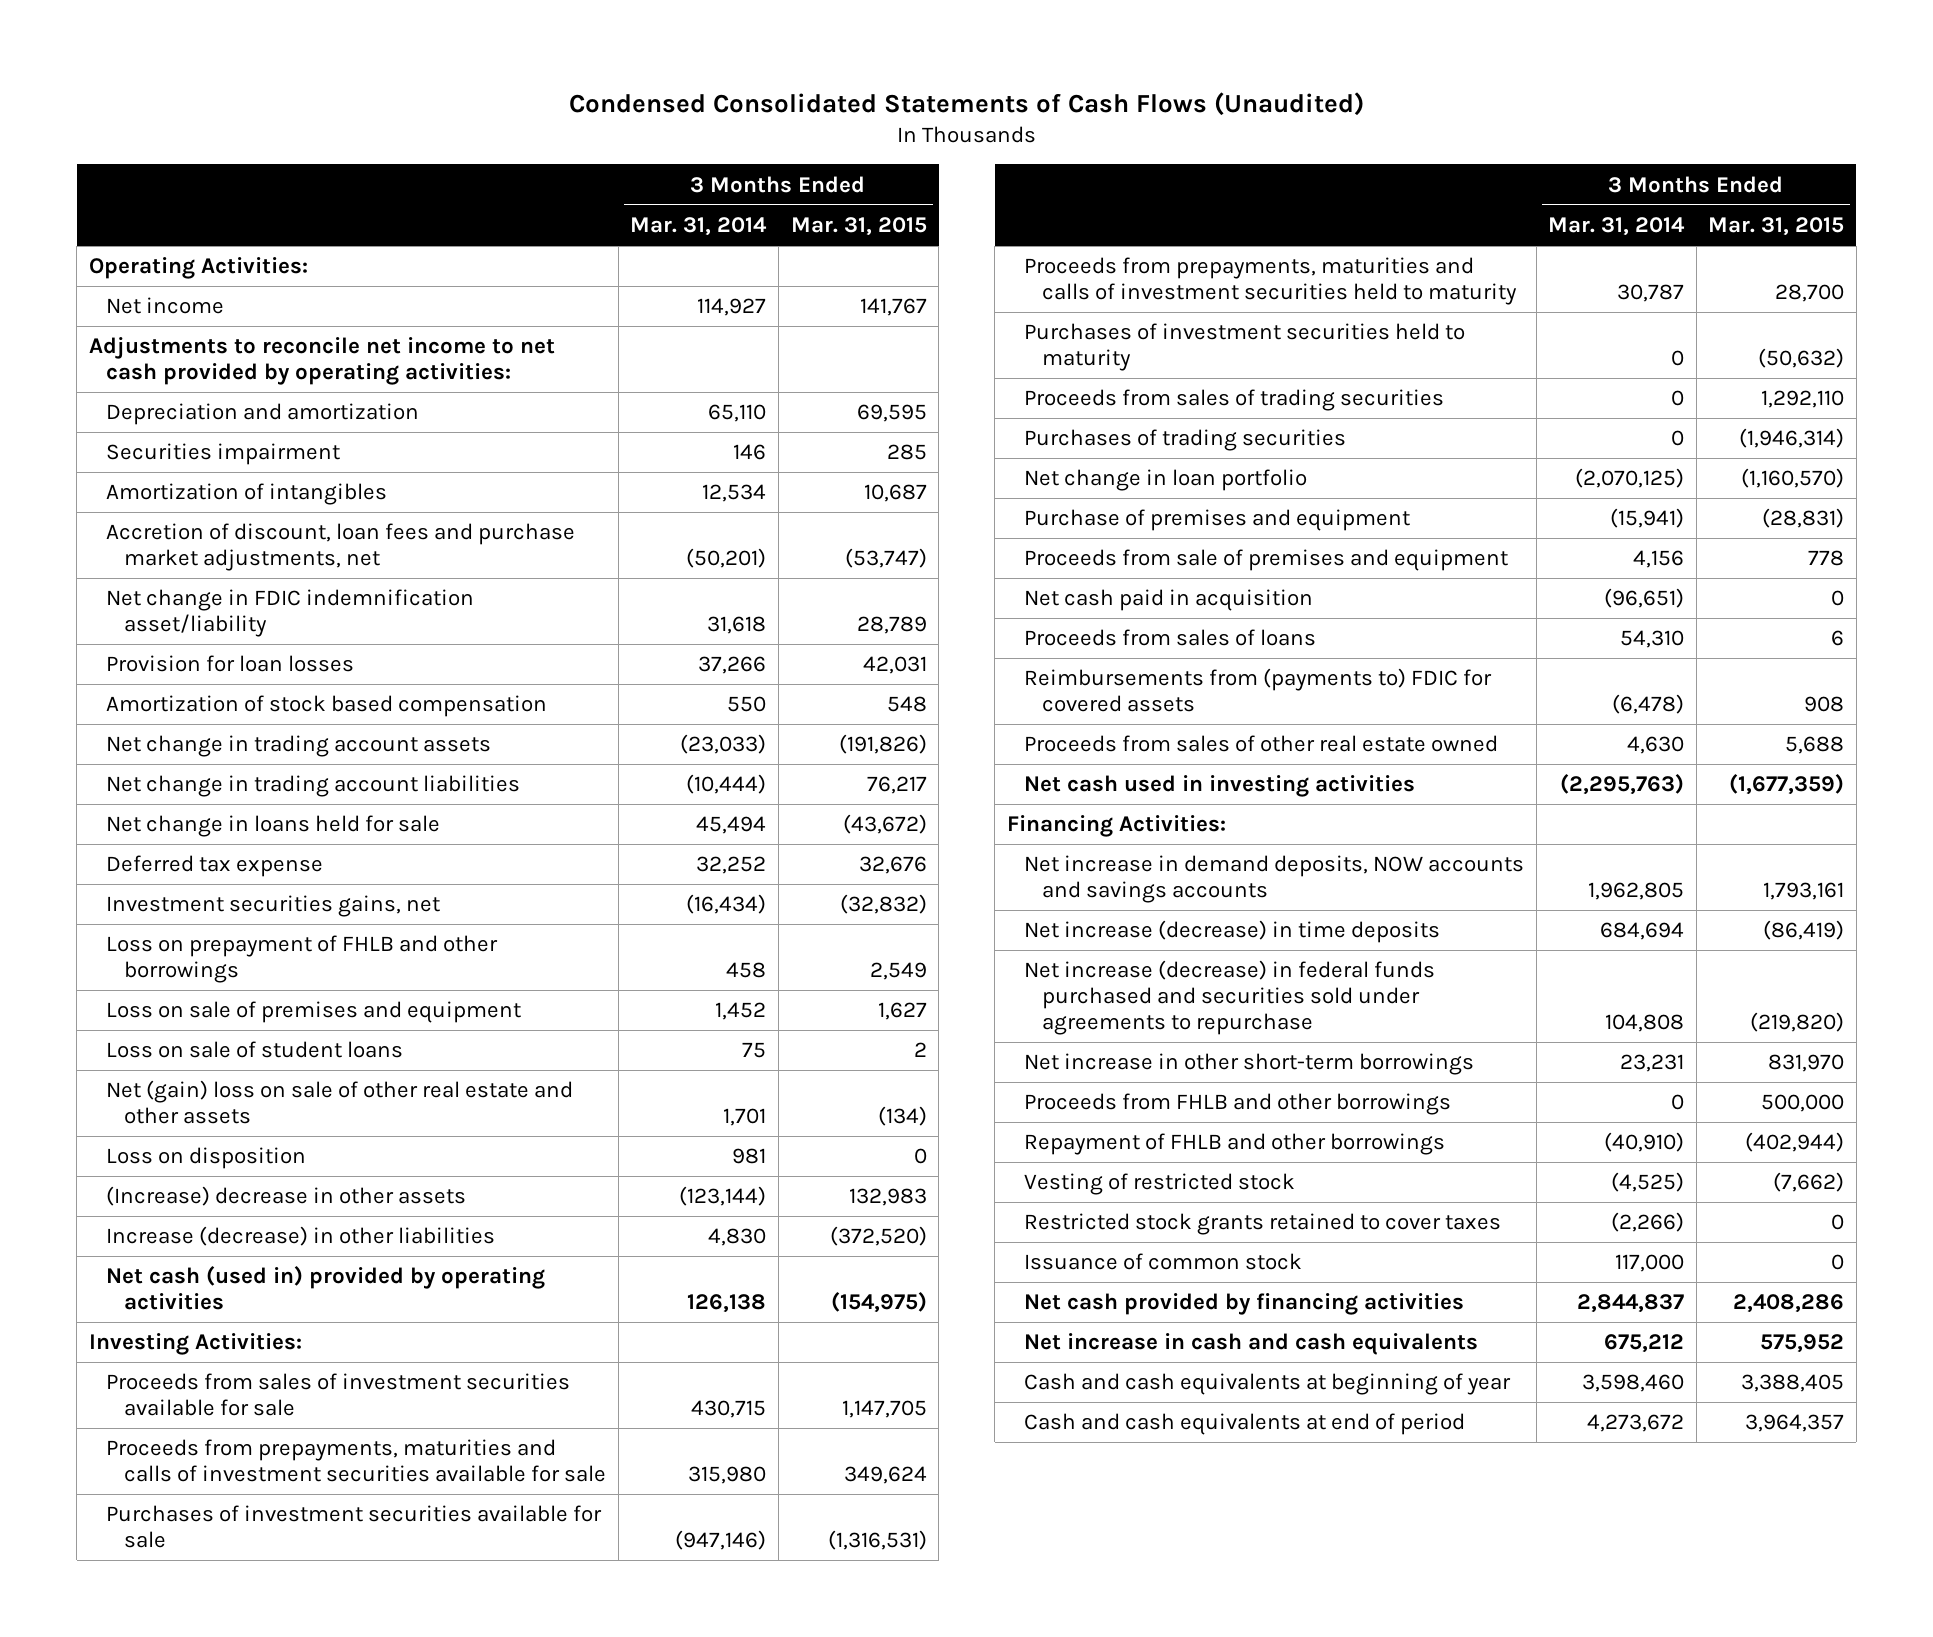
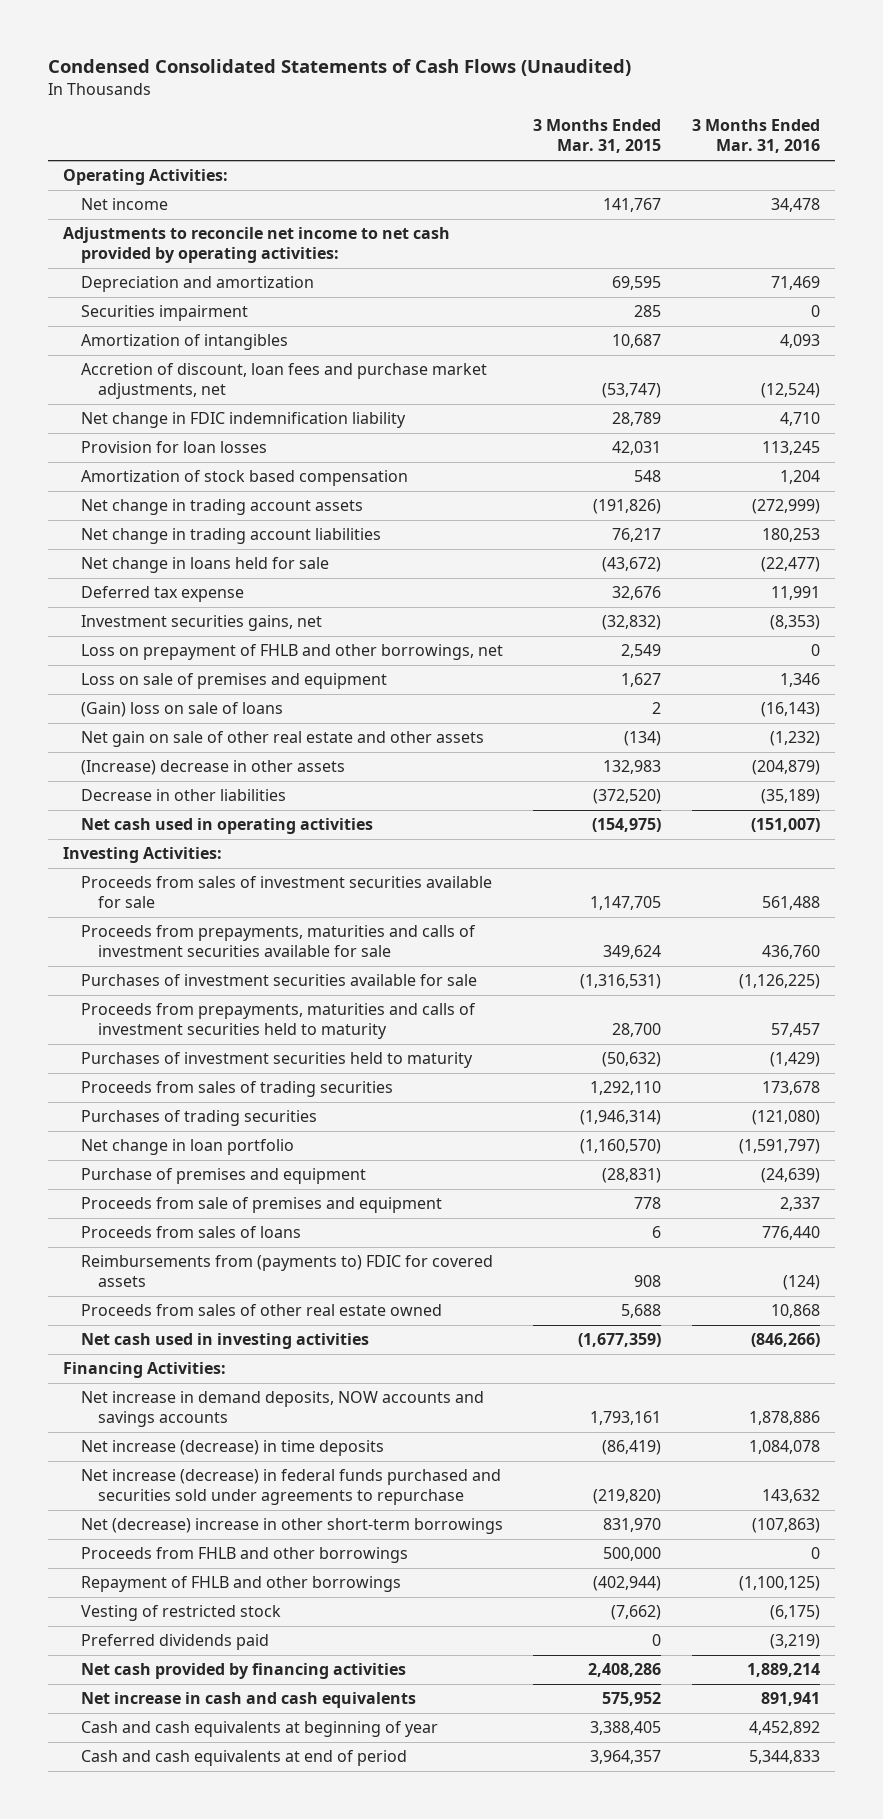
[630,216,768,236] Mar. 31, 2014 -> none
none -> [691,119,820,154] 3 Months Ended Mar. 31, 2016
[106,589,475,638] Net change in FDIC indemnification asset/liability -> [80,412,406,429] Net change in FDIC indemnification liability
[106,935,499,984] Loss on prepayment of FHLB and other borrowings -> [80,644,503,661] Loss on prepayment of FHLB and other borrowings, net
[106,1147,307,1170] Loss on disposition -> none
[106,1041,404,1059] Loss on sale of student loans -> [80,702,283,718] (Gain) loss on sale of loans
[106,1080,574,1125] Net (gain) loss on sale of other real estate and other assets -> [80,731,484,748] Net gain on sale of other real estate and other assets
[106,1226,496,1247] Increase (decrease) in other liabilities -> [80,789,286,802] Decrease in other liabilities
[106,1266,546,1311] Net cash (used in) provided by operating activities -> [80,818,373,835] Net cash used in operating activities
[1024,589,1314,612] Net cash paid in acquisition -> none
[1024,1053,1475,1076] Net increase in other short-term borrowings -> [80,1518,503,1535] Net (decrease) increase in other short-term borrowings
[1024,1213,1502,1236] Restricted stock grants retained to cover taxes -> none
[1024,1253,1303,1271] Issuance of common stock -> none
none -> [80,1634,269,1651] Preferred dividends paid

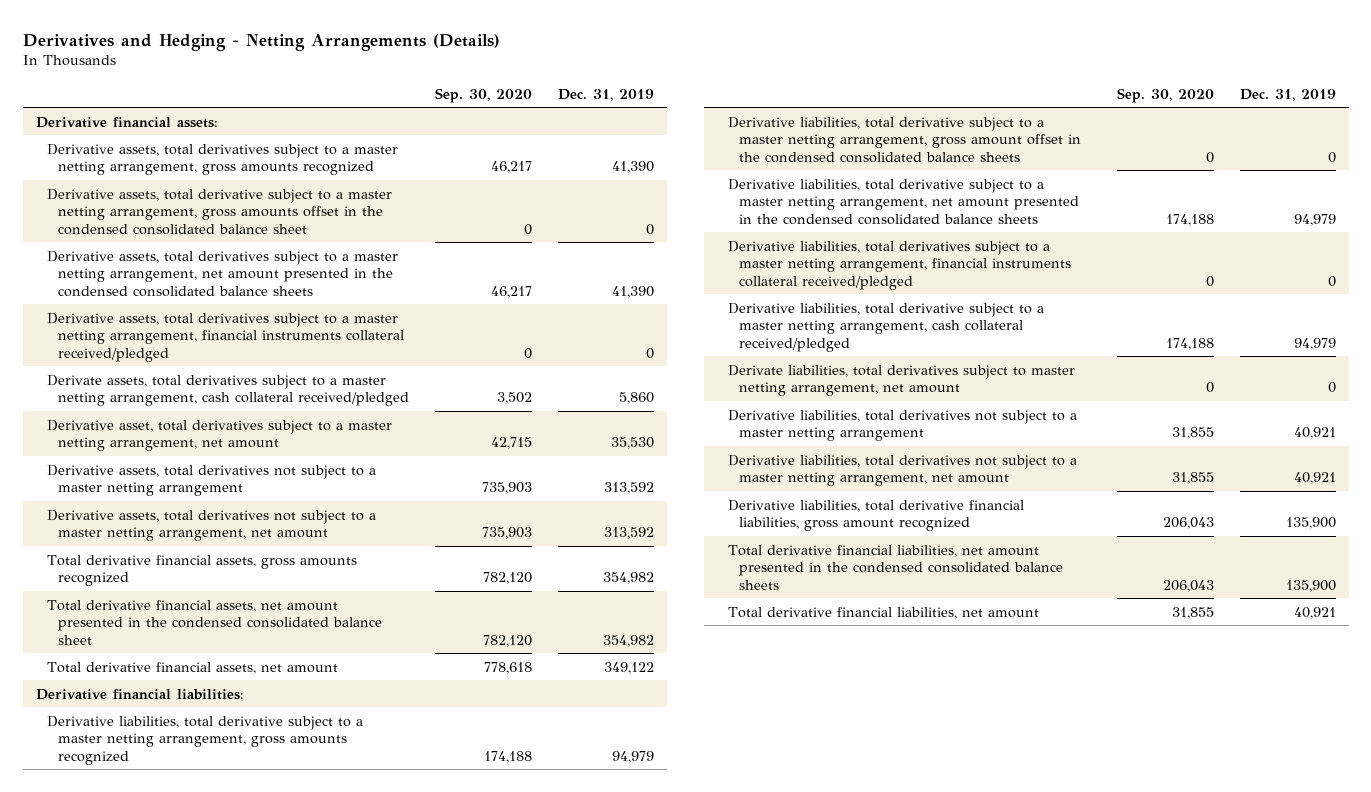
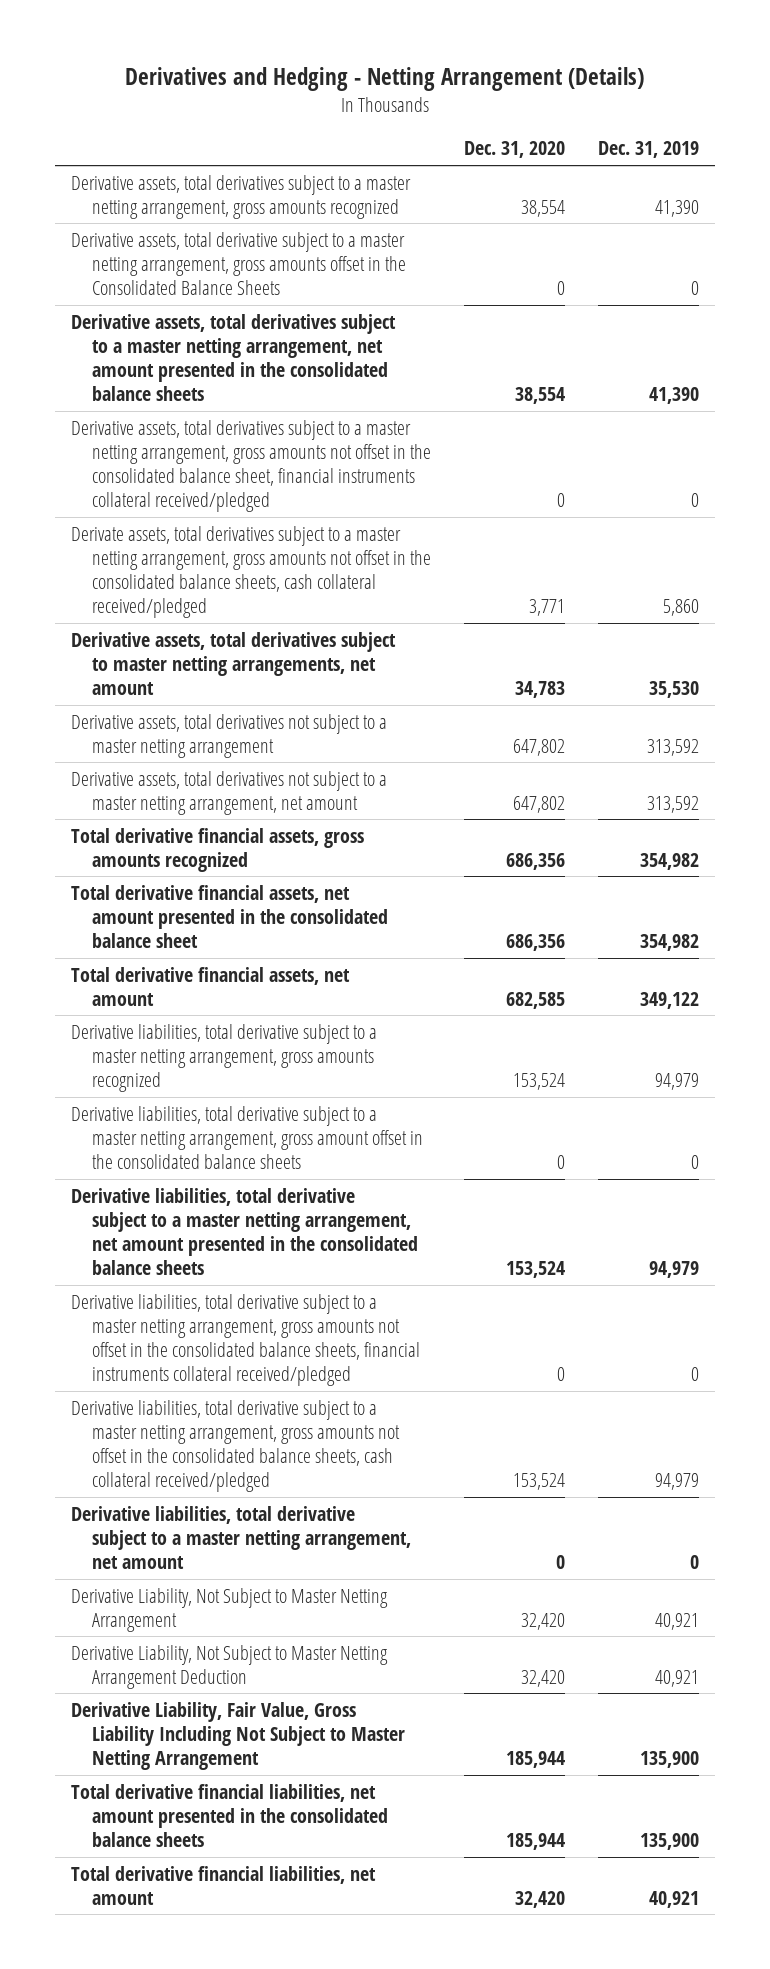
[22,33,500,51] Derivatives and Hedging - Netting Arrangements (Details) -> [124,67,644,92] Derivatives and Hedging - Netting Arrangement (Details)
[435,87,533,103] Sep. 30, 2020 -> none
none -> [463,141,565,159] Dec. 31, 2020
[35,116,218,128] Derivative financial assets: -> none
[46,188,392,235] Derivative assets, total derivative subject to a master netting arrangement, gross amounts offset in the condensed consolidated balance sheet -> [71,231,406,295] Derivative assets, total derivative subject to a master netting arrangement, gross amounts offset in the Consolidated Balance Sheets
[46,250,398,297] Derivative assets, total derivatives subject to a master netting arrangement, net amount presented in the condensed consolidated balance sheets -> [71,313,397,401] Derivative assets, total derivatives subject to a master netting arrangement, net amount presented in the consolidated balance sheets
[46,312,405,362] Derivative assets, total derivatives subject to a master netting arrangement, financial instruments collateral received/pledged -> [71,419,431,512] Derivative assets, total derivatives subject to a master netting arrangement, gross amounts not offset in the consolidated balance sheet, financial instruments collateral received/pledged
[46,374,410,407] Derivate assets, total derivatives subject to a master netting arrangement, cash collateral received/pledged -> [71,525,431,618] Derivate assets, total derivatives subject to a master netting arrangement, gross amounts not offset in the consolidated balance sheets, cash collateral received/pledged
[46,419,392,452] Derivative asset, total derivatives subject to a master netting arrangement, net amount -> [71,631,397,695] Derivative assets, total derivatives subject to master netting arrangements, net amount
[46,599,383,645] Total derivative financial assets, net amount presented in the condensed consolidated balance sheet -> [71,884,388,948] Total derivative financial assets, net amount presented in the consolidated balance sheet
[35,688,244,700] Derivative financial liabilities: -> none
[728,116,1082,163] Derivative liabilities, total derivative subject to a master netting arrangement, gross amount offset in the condensed consolidated balance sheets -> [71,1105,423,1169] Derivative liabilities, total derivative subject to a master netting arrangement, gross amount offset in the consolidated balance sheets
[728,178,1080,225] Derivative liabilities, total derivative subject to a master netting arrangement, net amount presented in the condensed consolidated balance sheets -> [71,1187,418,1275] Derivative liabilities, total derivative subject to a master netting arrangement, net amount presented in the consolidated balance sheets
[728,240,1072,290] Derivative liabilities, total derivatives subject to a master netting arrangement, financial instruments collateral received/pledged -> [71,1293,420,1386] Derivative liabilities, total derivative subject to a master netting arrangement, gross amounts not offset in the consolidated balance sheets, financial instruments collateral received/pledged
[728,302,1045,352] Derivative liabilities, total derivative subject to a master netting arrangement, cash collateral received/pledged -> [71,1399,400,1492] Derivative liabilities, total derivative subject to a master netting arrangement, gross amounts not offset in the consolidated balance sheets, cash collateral received/pledged
[728,364,1076,397] Derivate liabilities, total derivatives subject to master netting arrangement, net amount -> [71,1505,411,1569] Derivative liabilities, total derivative subject to a master netting arrangement, net amount
[728,409,1078,442] Derivative liabilities, total derivatives not subject to a master netting arrangement -> [71,1587,389,1632] Derivative Liability, Not Subject to Master Netting Arrangement
[728,454,1078,487] Derivative liabilities, total derivatives not subject to a master netting arrangement, net amount -> [71,1644,389,1689] Derivative Liability, Not Subject to Master Netting Arrangement Deduction
[728,499,1025,532] Derivative liabilities, total derivative financial liabilities, gross amount recognized -> [71,1701,405,1770] Derivative Liability, Fair Value, Gross Liability Including Not Subject to Master Netting Arrangement
[728,544,1064,590] Total derivative financial liabilities, net amount presented in the condensed consolidated balance sheets -> [71,1783,388,1847] Total derivative financial liabilities, net amount presented in the consolidated balance sheets

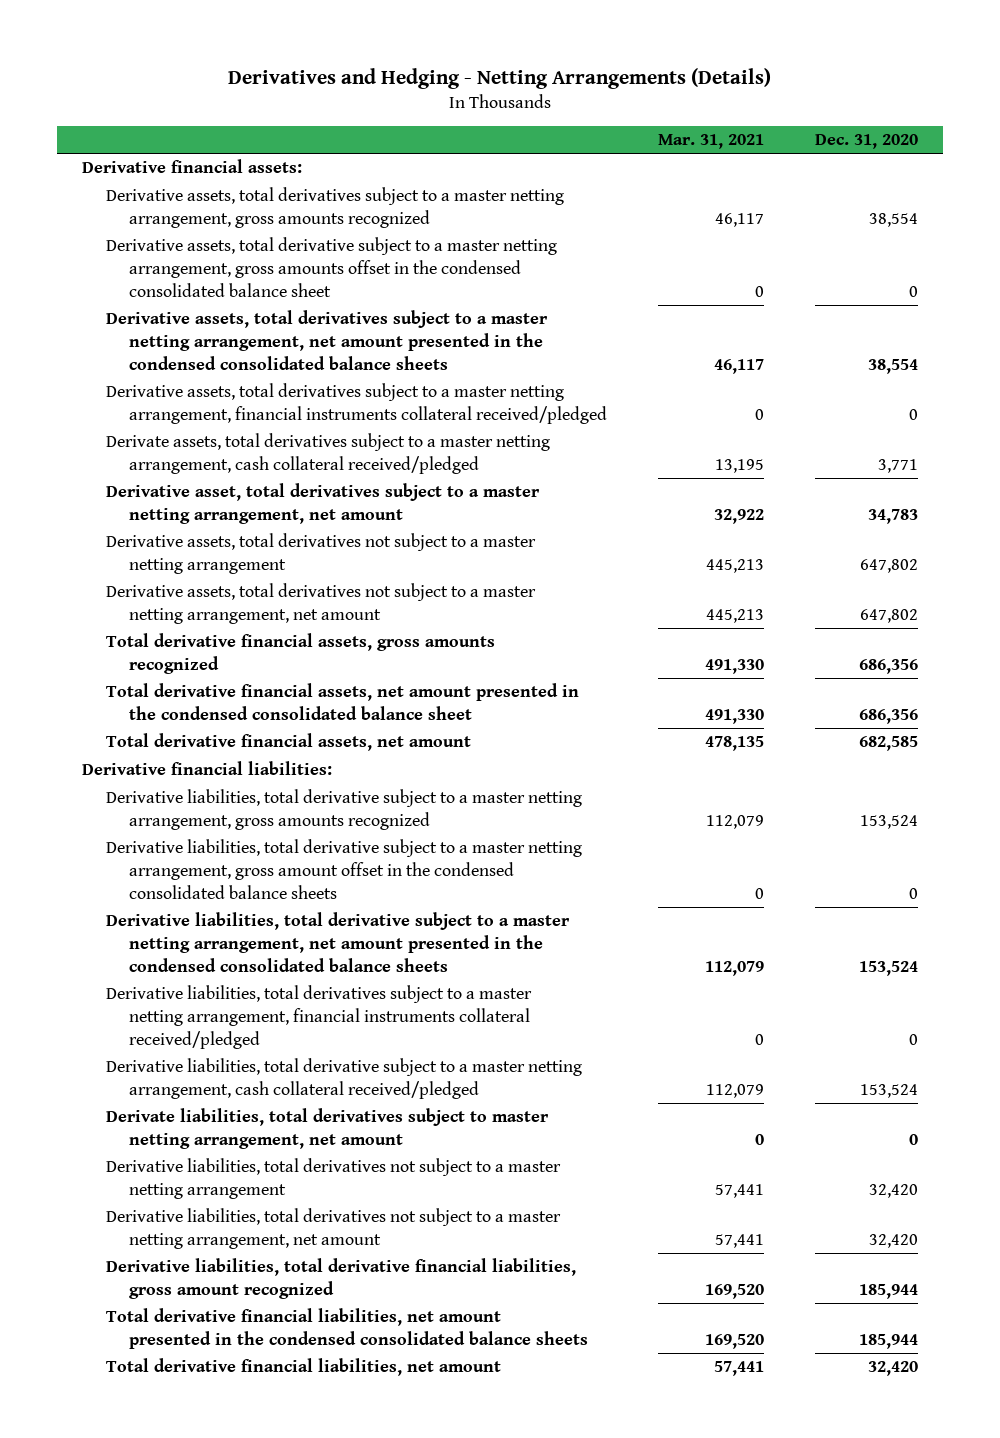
[124,67,644,92] Derivatives and Hedging - Netting Arrangement (Details) -> [228,68,772,90] Derivatives and Hedging - Netting Arrangements (Details)
[597,141,699,159] Dec. 31, 2019 -> none
none -> [658,133,765,149] Mar. 31, 2021
none -> [82,159,303,174] Derivative financial assets:
[71,231,406,295] Derivative assets, total derivative subject to a master netting arrangement, gross amounts offset in the Consolidated Balance Sheets -> [105,237,557,297] Derivative assets, total derivative subject to a master netting arrangement, gross amounts offset in the condensed consolidated balance sheet
[71,313,397,401] Derivative assets, total derivatives subject to a master netting arrangement, net amount presented in the consolidated balance sheets -> [105,310,548,370] Derivative assets, total derivatives subject to a master netting arrangement, net amount presented in the condensed consolidated balance sheets
[71,419,431,512] Derivative assets, total derivatives subject to a master netting arrangement, gross amounts not offset in the consolidated balance sheet, financial instruments collateral received/pledged -> [105,383,608,424] Derivative assets, total derivatives subject to a master netting arrangement, financial instruments collateral received/pledged
[71,525,431,618] Derivate assets, total derivatives subject to a master netting arrangement, gross amounts not offset in the consolidated balance sheets, cash collateral received/pledged -> [105,433,550,474] Derivate assets, total derivatives subject to a master netting arrangement, cash collateral received/pledged
[71,631,397,695] Derivative assets, total derivatives subject to master netting arrangements, net amount -> [105,483,540,524] Derivative asset, total derivatives subject to a master netting arrangement, net amount
[71,884,388,948] Total derivative financial assets, net amount presented in the consolidated balance sheet -> [105,683,579,720] Total derivative financial assets, net amount presented in the condensed consolidated balance sheet
none -> [82,761,333,776] Derivative financial liabilities:
[71,1105,423,1169] Derivative liabilities, total derivative subject to a master netting arrangement, gross amount offset in the consolidated balance sheets -> [105,839,582,899] Derivative liabilities, total derivative subject to a master netting arrangement, gross amount offset in the condensed consolidated balance sheets
[71,1187,418,1275] Derivative liabilities, total derivative subject to a master netting arrangement, net amount presented in the consolidated balance sheets -> [105,912,570,972] Derivative liabilities, total derivative subject to a master netting arrangement, net amount presented in the condensed consolidated balance sheets
[71,1293,420,1386] Derivative liabilities, total derivative subject to a master netting arrangement, gross amounts not offset in the consolidated balance sheets, financial instruments collateral received/pledged -> [105,985,532,1049] Derivative liabilities, total derivatives subject to a master netting arrangement, financial instruments collateral received/pledged
[71,1399,400,1492] Derivative liabilities, total derivative subject to a master netting arrangement, gross amounts not offset in the consolidated balance sheets, cash collateral received/pledged -> [105,1058,582,1099] Derivative liabilities, total derivative subject to a master netting arrangement, cash collateral received/pledged
[71,1505,411,1569] Derivative liabilities, total derivative subject to a master netting arrangement, net amount -> [105,1108,549,1149] Derivate liabilities, total derivatives subject to master netting arrangement, net amount
[71,1587,389,1632] Derivative Liability, Not Subject to Master Netting Arrangement -> [105,1158,561,1199] Derivative liabilities, total derivatives not subject to a master netting arrangement
[71,1644,389,1689] Derivative Liability, Not Subject to Master Netting Arrangement Deduction -> [105,1208,561,1249] Derivative liabilities, total derivatives not subject to a master netting arrangement, net amount
[71,1701,405,1770] Derivative Liability, Fair Value, Gross Liability Including Not Subject to Master Netting Arrangement -> [105,1258,576,1299] Derivative liabilities, total derivative financial liabilities, gross amount recognized
[71,1783,388,1847] Total derivative financial liabilities, net amount presented in the consolidated balance sheets -> [105,1308,589,1349] Total derivative financial liabilities, net amount presented in the condensed consolidated balance sheets

